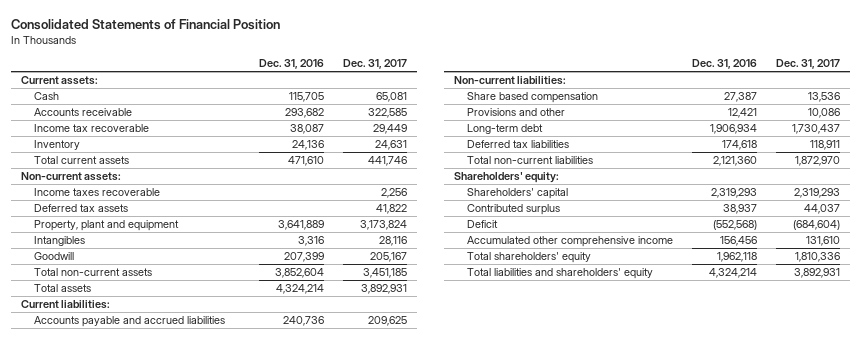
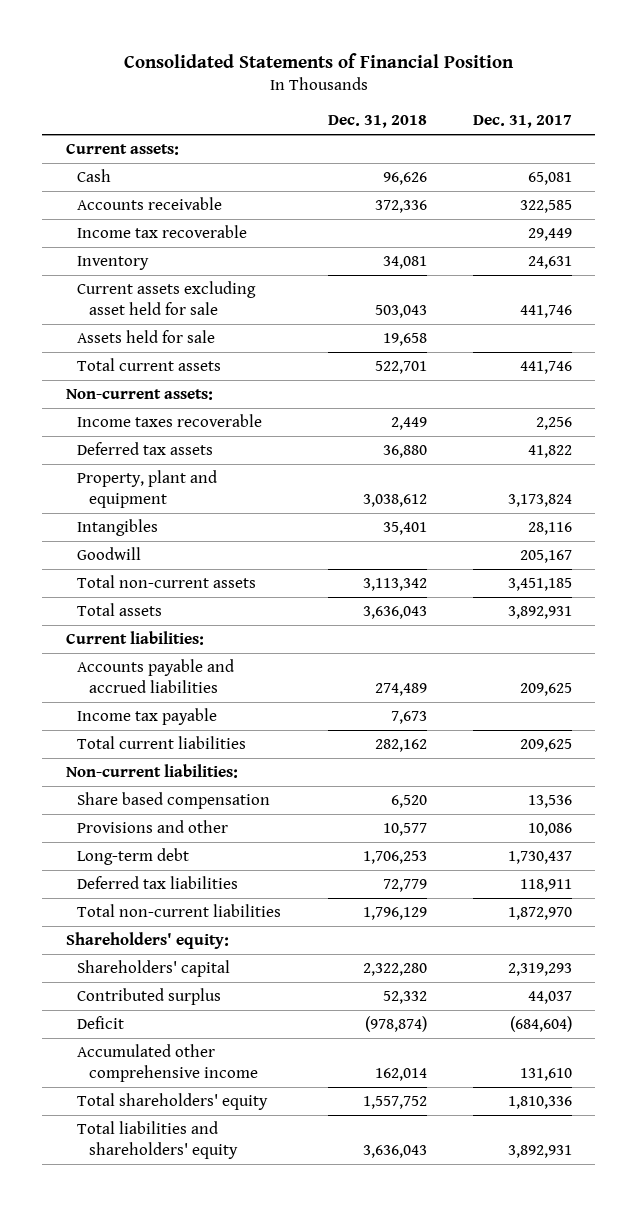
[259,58,325,69] Dec. 31, 2016 -> none
none -> [327,115,427,129] Dec. 31, 2018
none -> [77,281,257,316] Current assets excluding asset held for sale
none -> [77,330,216,344] Assets held for sale
none -> [77,708,218,726] Income tax payable
none -> [77,736,247,750] Total current liabilities

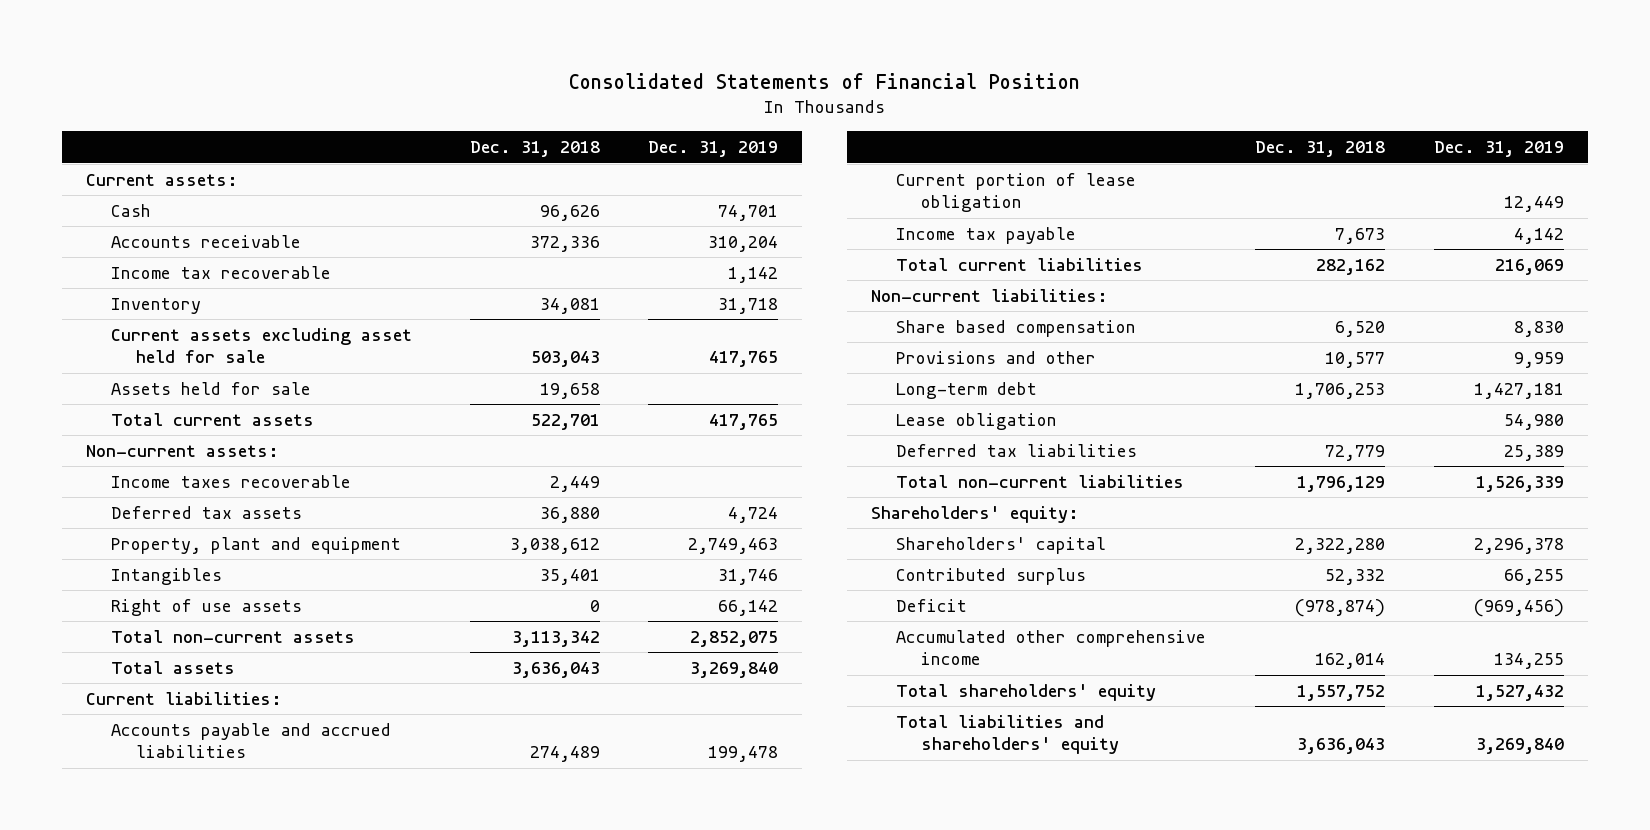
[473,115,573,129] Dec. 31, 2017 -> none
none -> [648,141,779,158] Dec. 31, 2019
[77,547,142,561] Goodwill -> none
none -> [110,598,302,616] Right of use assets
none -> [896,172,1137,213] Current portion of lease obligation
none -> [896,412,1058,430] Lease obligation

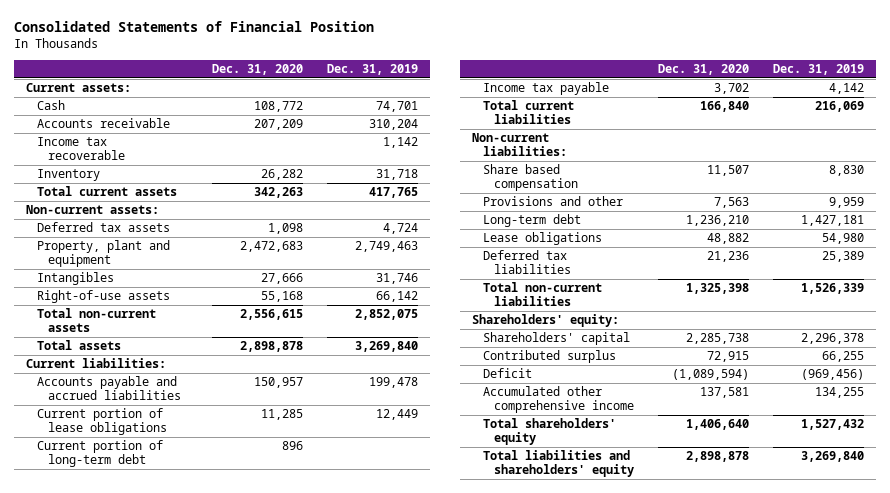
[469,141,600,158] Dec. 31, 2018 -> none
none -> [211,64,303,76] Dec. 31, 2020
[110,327,412,364] Current assets excluding asset held for sale -> none
[110,381,311,395] Assets held for sale -> none
[110,474,351,488] Income taxes recoverable -> none
[110,598,302,616] Right of use assets -> [36,290,170,304] Right-of-use assets
[896,172,1137,213] Current portion of lease obligation -> [36,408,167,436] Current portion of lease obligations
none -> [36,440,163,468] Current portion of long-term debt
[896,412,1058,430] Lease obligation -> [482,232,602,246] Lease obligations

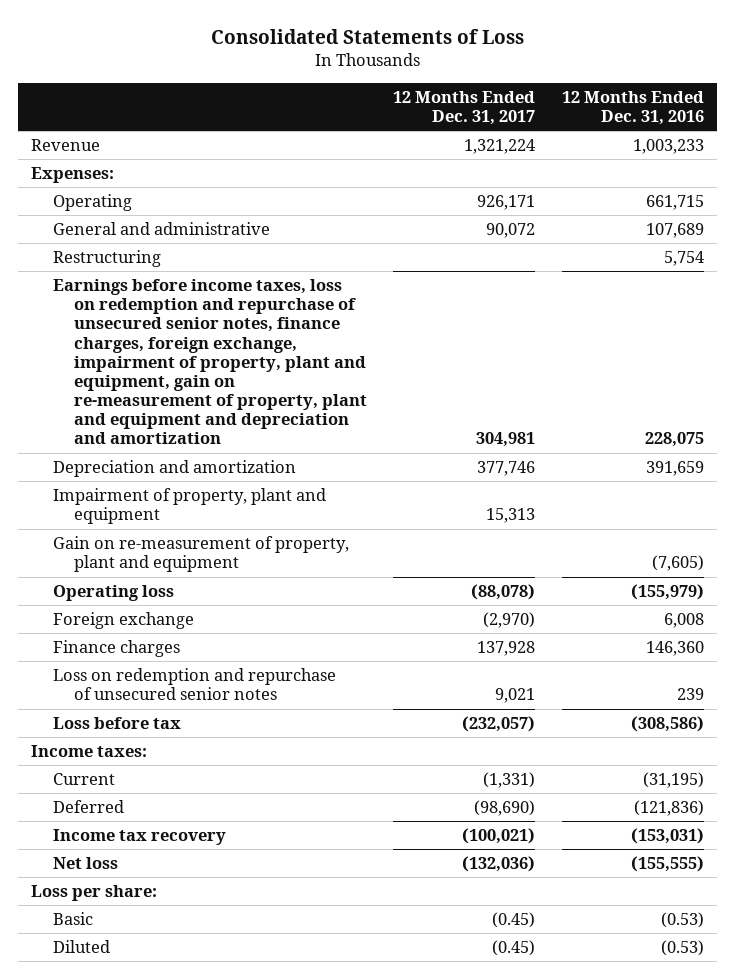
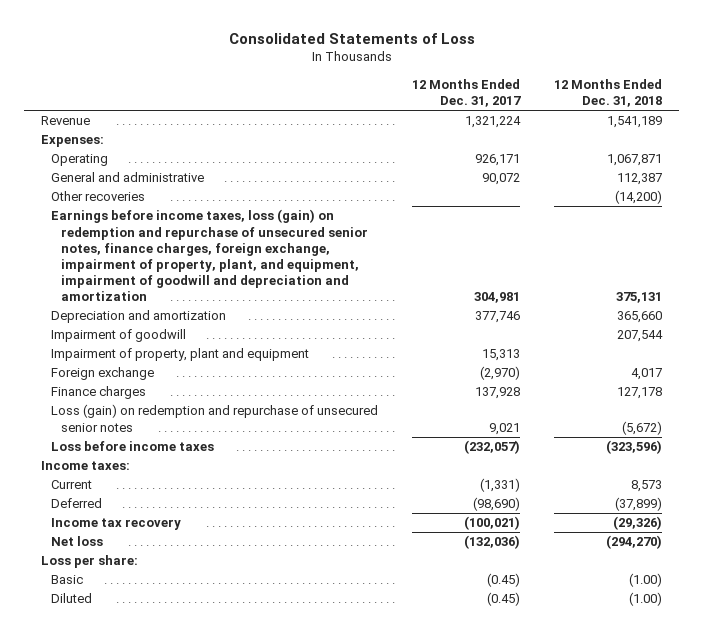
[561,90,704,126] 12 Months Ended Dec. 31, 2016 -> none
none -> [554,78,663,107] 12 Months Ended Dec. 31, 2018
[52,250,161,268] Restructuring -> none
none -> [50,191,145,202] Other recoveries
[52,279,367,445] Earnings before income taxes, loss on redemption and repurchase of unsecured senior notes, finance charges, foreign exchange, impairment of property, plant and equipment, gain on re-measurement of property, plant and equipment and depreciation and amortization -> [50,209,368,302] Earnings before income taxes, loss (gain) on redemption and repurchase of unsecured senior notes, finance charges, foreign exchange, impairment of property, plant, and equipment, impairment of goodwill and depreciation and amortization
none -> [50,329,186,343] Impairment of goodwill
[52,536,349,573] Gain on re-measurement of property, plant and equipment -> none
[52,585,174,602] Operating loss -> none
[52,668,336,701] Loss on redemption and repurchase of unsecured senior notes -> [50,404,378,432] Loss (gain) on redemption and repurchase of unsecured senior notes
[52,717,181,730] Loss before tax -> [50,441,214,452] Loss before income taxes

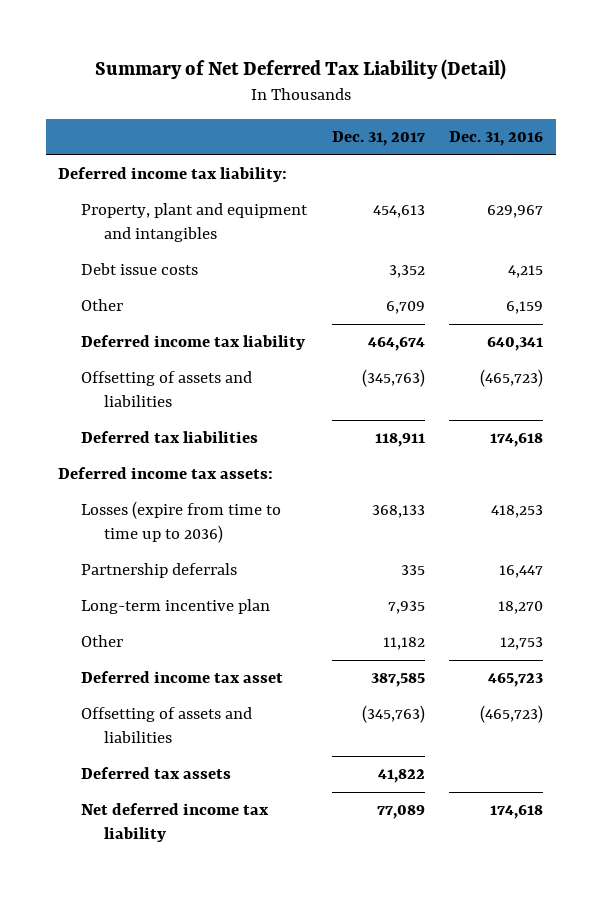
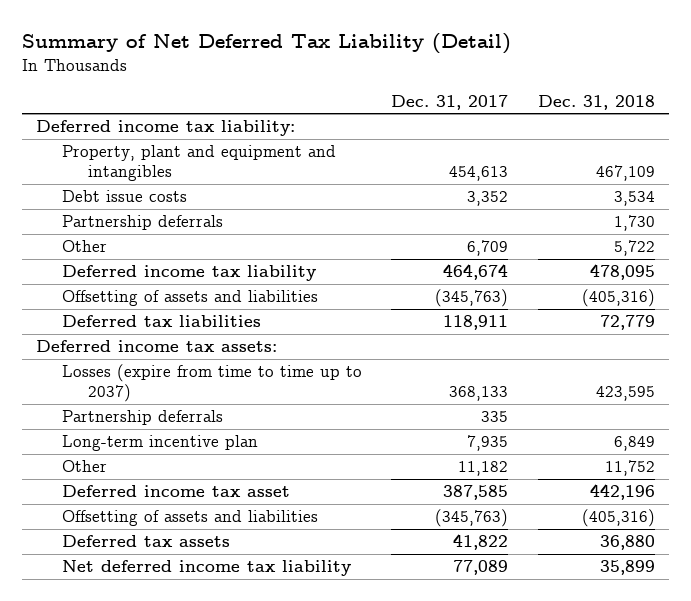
[449,131,544,147] Dec. 31, 2016 -> none
none -> [537,94,655,110] Dec. 31, 2018
none -> [62,215,224,231] Partnership deferrals
[81,501,282,544] Losses (expire from time to time up to 2036) -> [62,364,363,403] Losses (expire from time to time up to 2037)

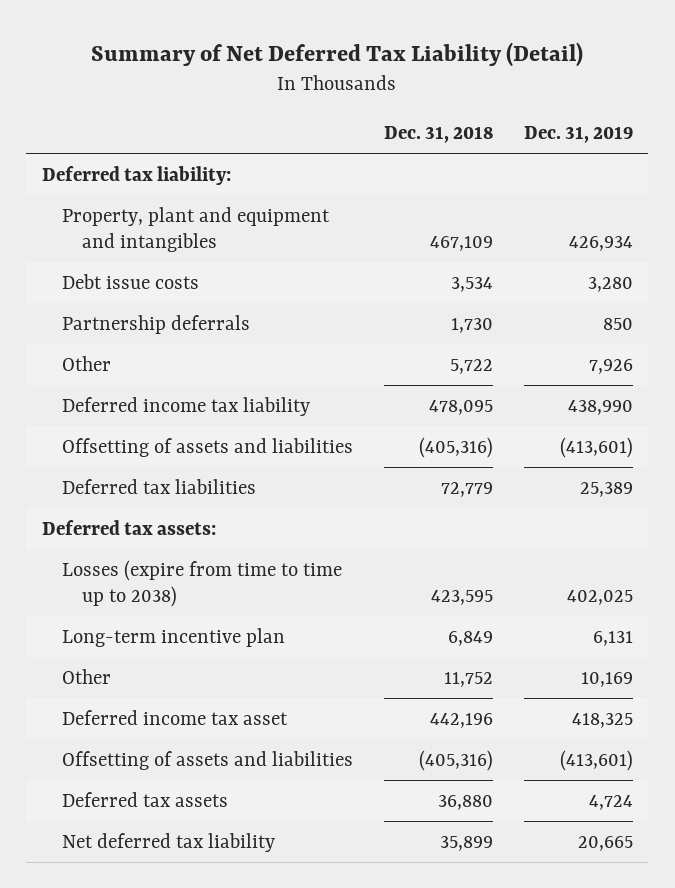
[391,94,509,110] Dec. 31, 2017 -> none
none -> [523,126,633,144] Dec. 31, 2019
[36,120,296,137] Deferred income tax liability: -> [41,165,231,185] Deferred tax liability:
[62,410,224,426] Partnership deferrals -> none
[36,340,278,353] Deferred income tax assets: -> [41,519,216,535] Deferred tax assets:
[62,364,363,403] Losses (expire from time to time up to 2037) -> [61,559,342,607] Losses (expire from time to time up to 2038)
[62,560,352,577] Net deferred income tax liability -> [61,832,275,852] Net deferred tax liability

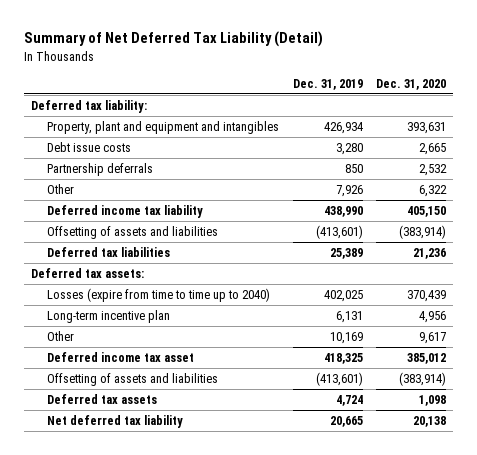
[383,126,493,144] Dec. 31, 2018 -> none
none -> [376,78,447,90] Dec. 31, 2020
[61,559,342,607] Losses (expire from time to time up to 2038) -> [46,287,270,302] Losses (expire from time to time up to 2040)

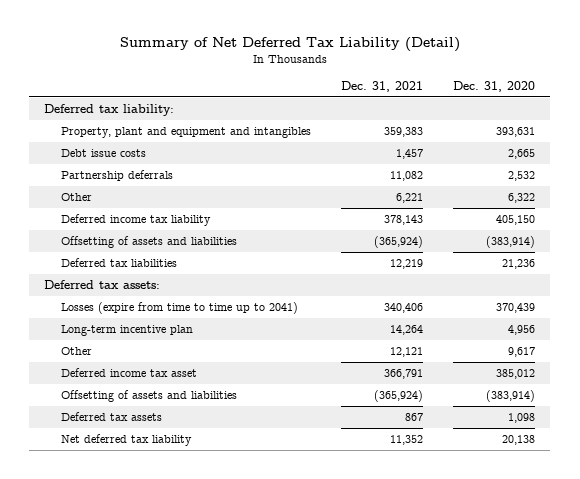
[292,78,363,90] Dec. 31, 2019 -> none
none -> [341,80,424,92] Dec. 31, 2021
[46,287,270,302] Losses (expire from time to time up to 2040) -> [60,301,298,314] Losses (expire from time to time up to 2041)

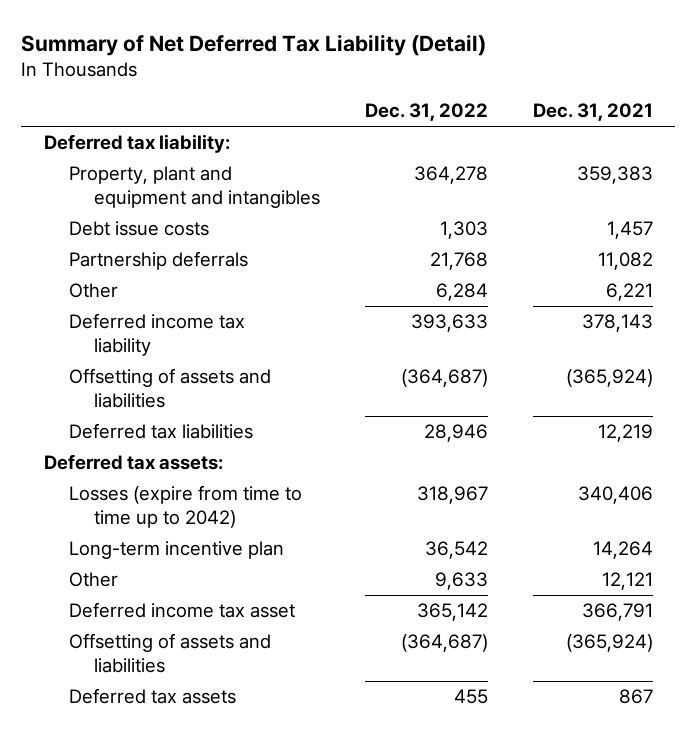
[453,80,536,92] Dec. 31, 2020 -> none
none -> [364,103,488,122] Dec. 31, 2022
[60,301,298,314] Losses (expire from time to time up to 2041) -> [68,485,302,529] Losses (expire from time to time up to 2042)
[60,433,192,446] Net deferred tax liability -> none

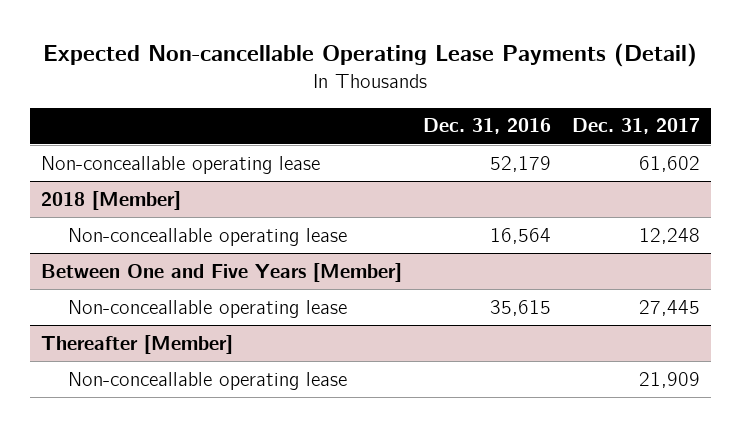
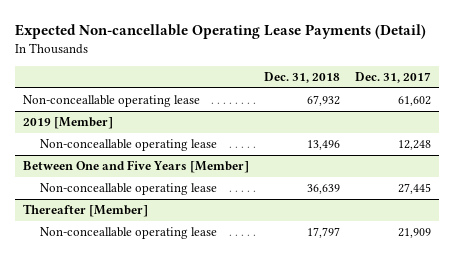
[422,118,551,135] Dec. 31, 2016 -> none
none -> [264,71,341,83] Dec. 31, 2018
[40,190,181,210] 2018 [Member] -> [22,117,113,130] 2019 [Member]

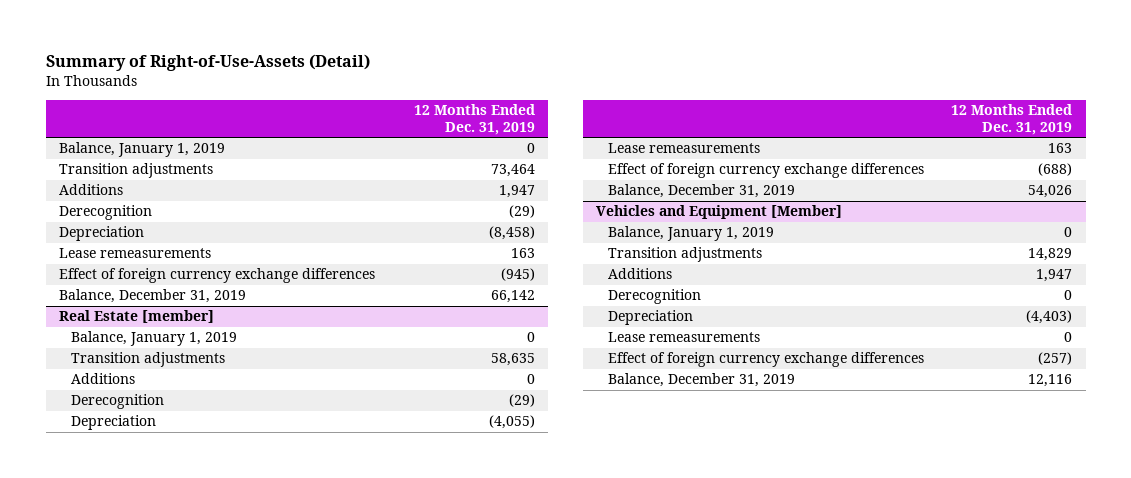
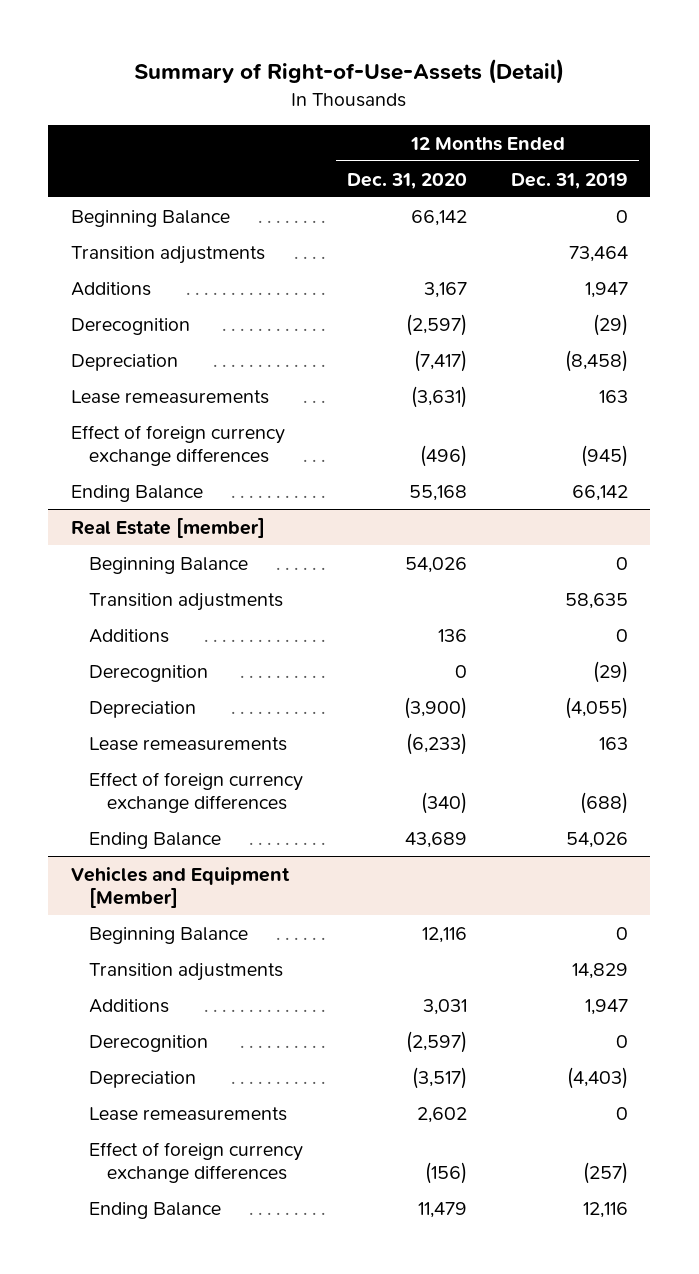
none -> [346,172,467,189] Dec. 31, 2020
[59,142,226,158] Balance, January 1, 2019 -> [70,209,230,227] Beginning Balance
[59,289,247,304] Balance, December 31, 2019 -> [70,484,203,502] Ending Balance
[71,331,238,347] Balance, January 1, 2019 -> [88,556,248,574] Beginning Balance
[608,184,796,199] Balance, December 31, 2019 -> [88,831,221,849] Ending Balance
[608,226,775,242] Balance, January 1, 2019 -> [88,926,248,944] Beginning Balance
[608,373,796,388] Balance, December 31, 2019 -> [88,1201,221,1219] Ending Balance

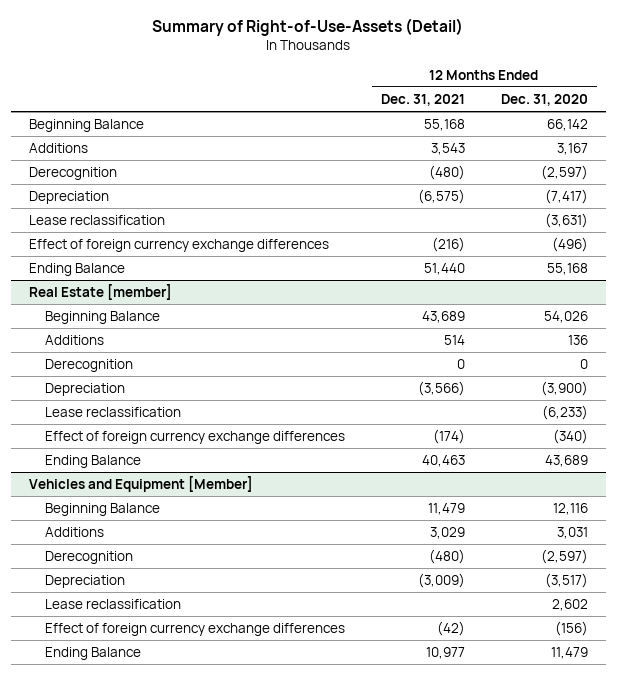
[511,172,629,189] Dec. 31, 2019 -> none
none -> [380,93,465,106] Dec. 31, 2021
[70,245,265,264] Transition adjustments -> none
[70,389,269,404] Lease remeasurements -> [29,214,166,225] Lease reclassification
[88,592,283,611] Transition adjustments -> none
[88,736,287,751] Lease remeasurements -> [44,406,181,417] Lease reclassification
[88,962,283,981] Transition adjustments -> none
[88,1106,287,1121] Lease remeasurements -> [44,598,181,609] Lease reclassification

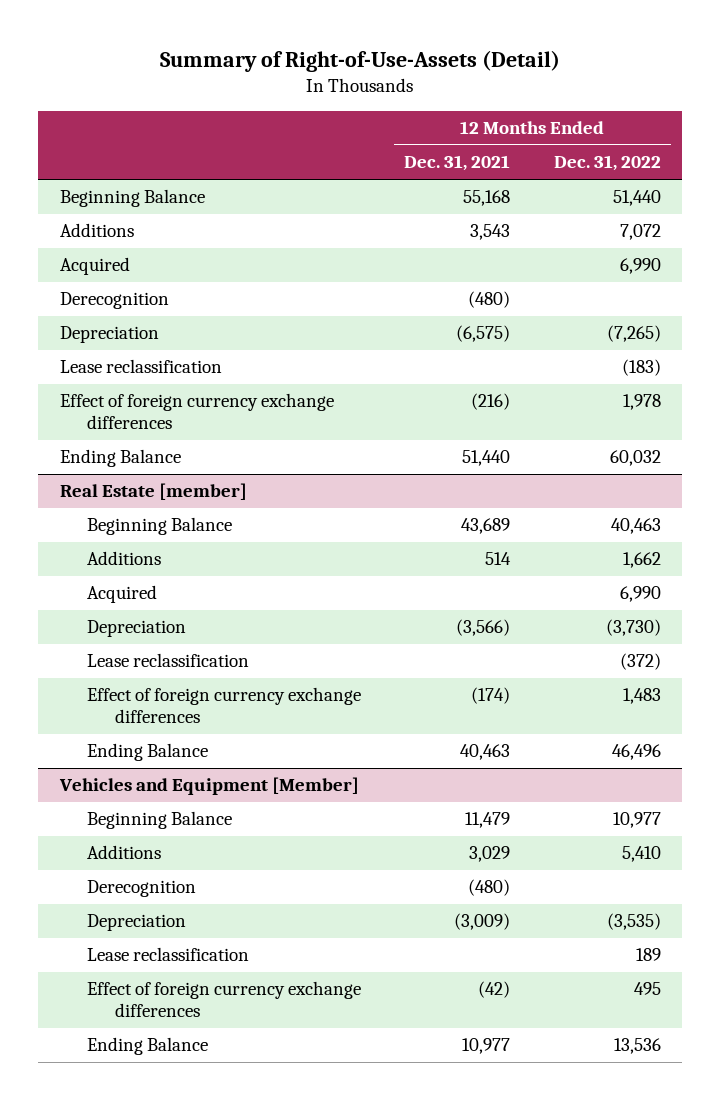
[500,93,588,106] Dec. 31, 2020 -> none
none -> [553,155,661,172] Dec. 31, 2022
none -> [59,257,130,276] Acquired
[44,358,133,372] Derecognition -> none
none -> [87,585,158,604] Acquired

